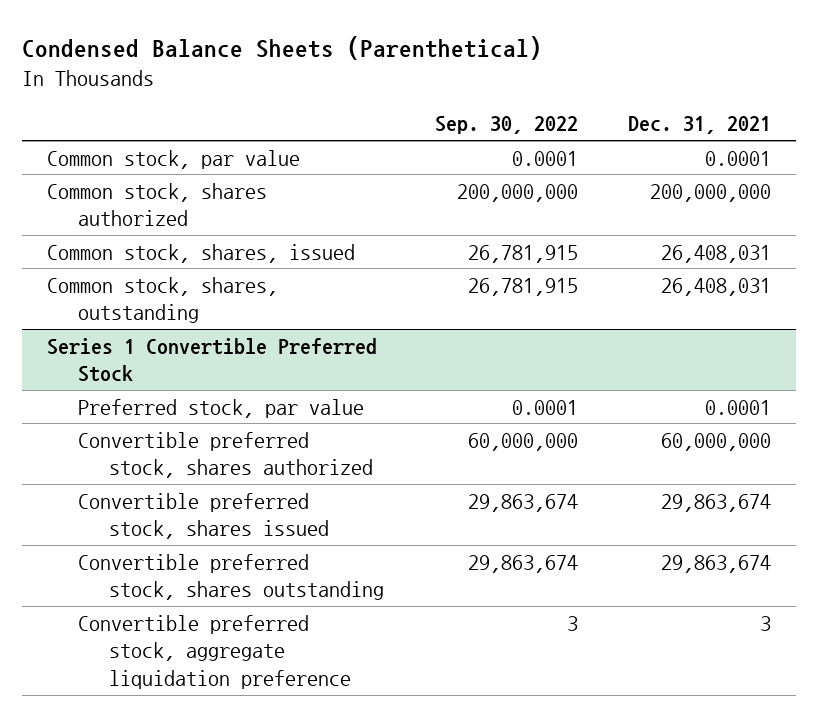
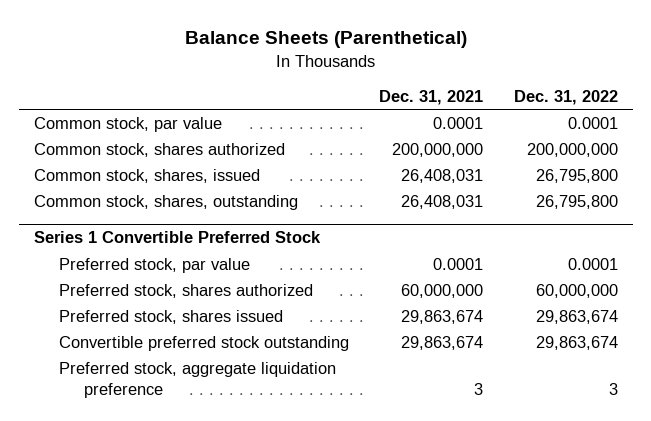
[21,35,542,60] Condensed Balance Sheets (Parenthetical) -> [184,31,467,49] Balance Sheets (Parenthetical)
[434,116,578,135] Sep. 30, 2022 -> none
none -> [513,90,618,106] Dec. 31, 2022
[78,431,374,479] Convertible preferred stock, shares authorized -> [59,283,314,298] Preferred stock, shares authorized
[78,492,330,540] Convertible preferred stock, shares issued -> [59,309,284,324] Preferred stock, shares issued
[78,553,385,601] Convertible preferred stock, shares outstanding -> [59,335,350,351] Convertible preferred stock outstanding
[78,614,352,689] Convertible preferred stock, aggregate liquidation preference -> [59,361,337,399] Preferred stock, aggregate liquidation preference

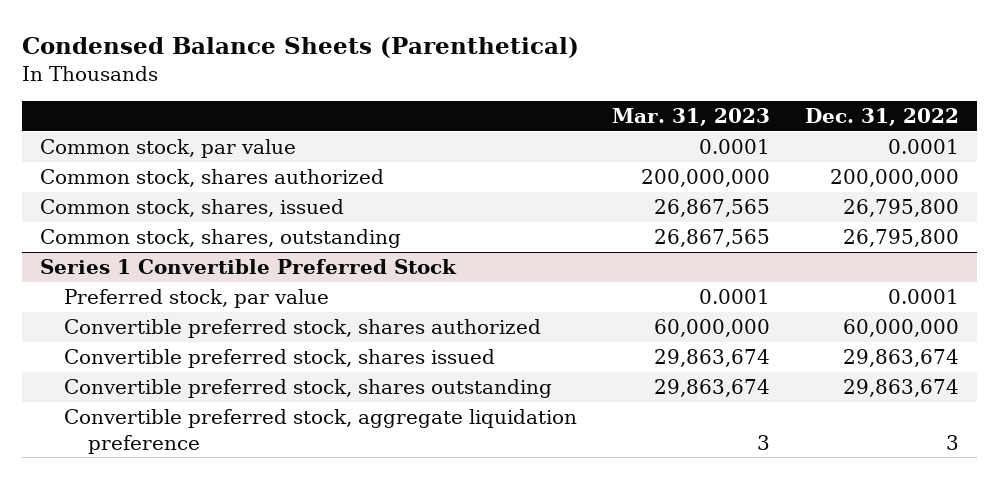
[184,31,467,49] Balance Sheets (Parenthetical) -> [22,36,580,58] Condensed Balance Sheets (Parenthetical)
[379,90,484,106] Dec. 31, 2021 -> none
none -> [611,108,770,127] Mar. 31, 2023
[59,283,314,298] Preferred stock, shares authorized -> [63,319,541,339] Convertible preferred stock, shares authorized
[59,309,284,324] Preferred stock, shares issued -> [63,349,495,369] Convertible preferred stock, shares issued
[59,335,350,351] Convertible preferred stock outstanding -> [63,379,552,399] Convertible preferred stock, shares outstanding
[59,361,337,399] Preferred stock, aggregate liquidation preference -> [63,409,577,454] Convertible preferred stock, aggregate liquidation preference

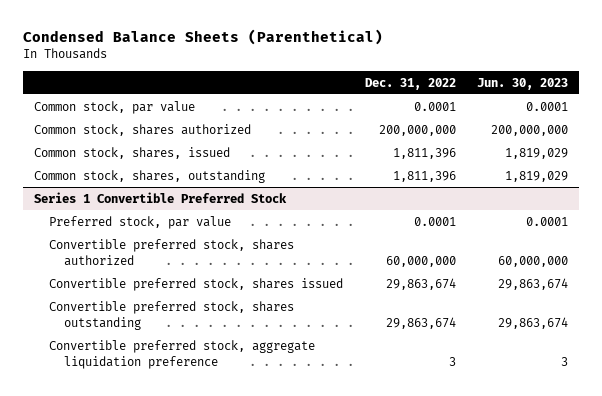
[611,108,770,127] Mar. 31, 2023 -> none
none -> [477,77,569,90] Jun. 30, 2023
[843,199,960,218] 26,795,800 -> [392,147,456,159] 1,811,396
[843,229,960,248] 26,795,800 -> [392,170,456,182] 1,811,396

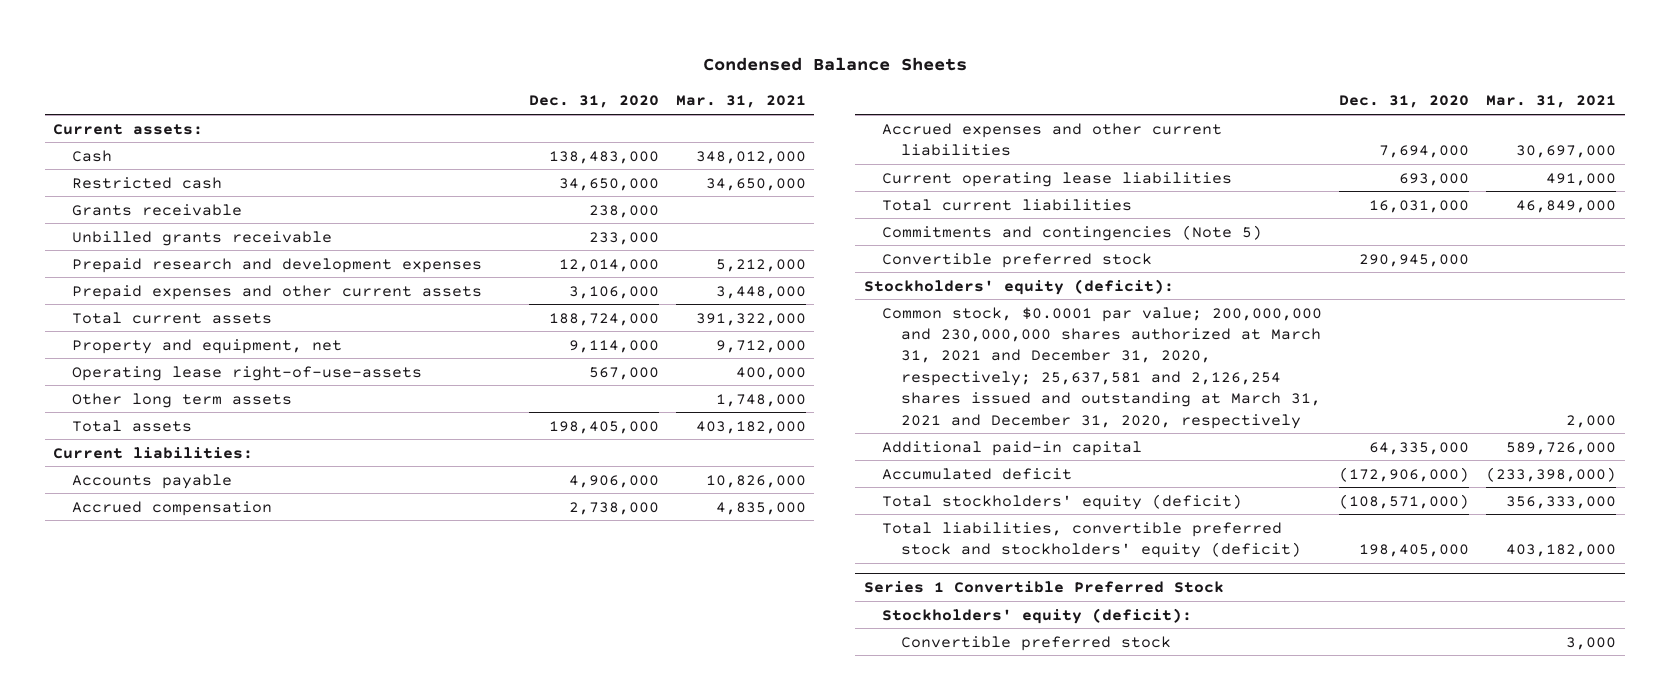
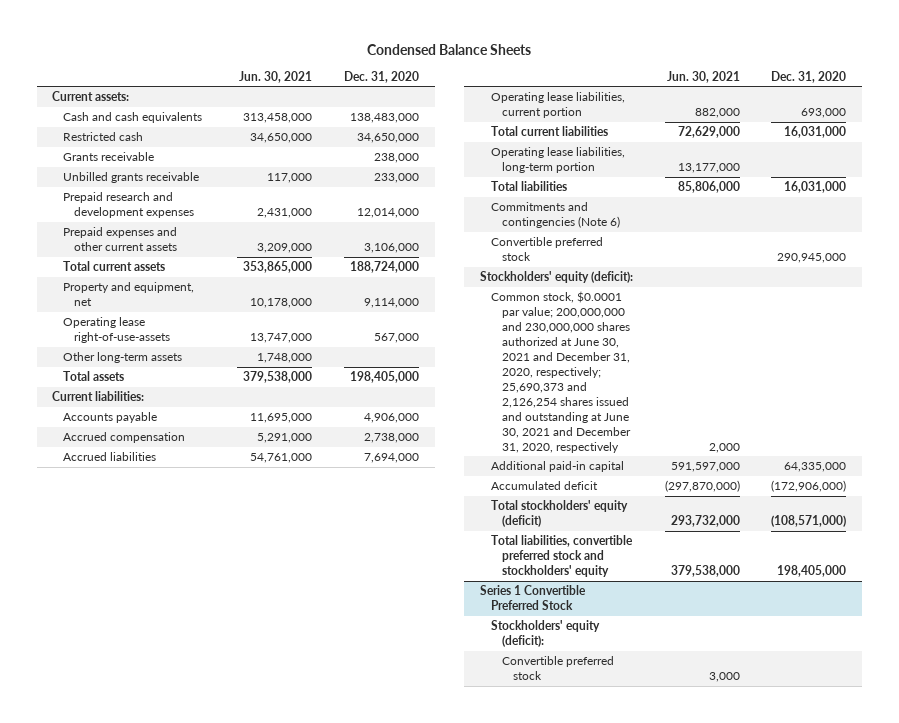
[675,95,806,109] Mar. 31, 2021 -> none
none -> [239,70,313,83] Jun. 30, 2021
[71,149,112,162] Cash -> [63,112,203,124] Cash and cash equivalents
[71,392,292,408] Other long term assets -> [63,352,183,364] Other long-term assets
[882,122,1223,156] Accrued expenses and other current liabilities -> [63,452,157,462] Accrued liabilities
[882,171,1233,187] Current operating lease liabilities -> [490,92,625,119] Operating lease liabilities, current portion
none -> [490,147,625,174] Operating lease liabilities, long-term portion
none -> [490,181,567,192] Total liabilities
[882,224,1263,241] Commitments and contingencies (Note 5) -> [490,202,620,229] Commitments and contingencies (Note 6)
[882,306,1323,429] Common stock, $0.0001 par value; 200,000,000 and 230,000,000 shares authorized at March 31, 2021 and December 31, 2020, respectively; 25,637,581 and 2,126,254 shares issued and outstanding at March 31, 2021 and December 31, 2020, respectively -> [490,291,631,453] Common stock, $0.0001 par value; 200,000,000 and 230,000,000 shares authorized at June 30, 2021 and December 31, 2020, respectively; 25,690,373 and 2,126,254 shares issued and outstanding at June 30, 2021 and December 31, 2020, respectively
[882,521,1302,558] Total liabilities, convertible preferred stock and stockholders' equity (deficit) -> [490,535,633,578] Total liabilities, convertible preferred stock and stockholders' equity

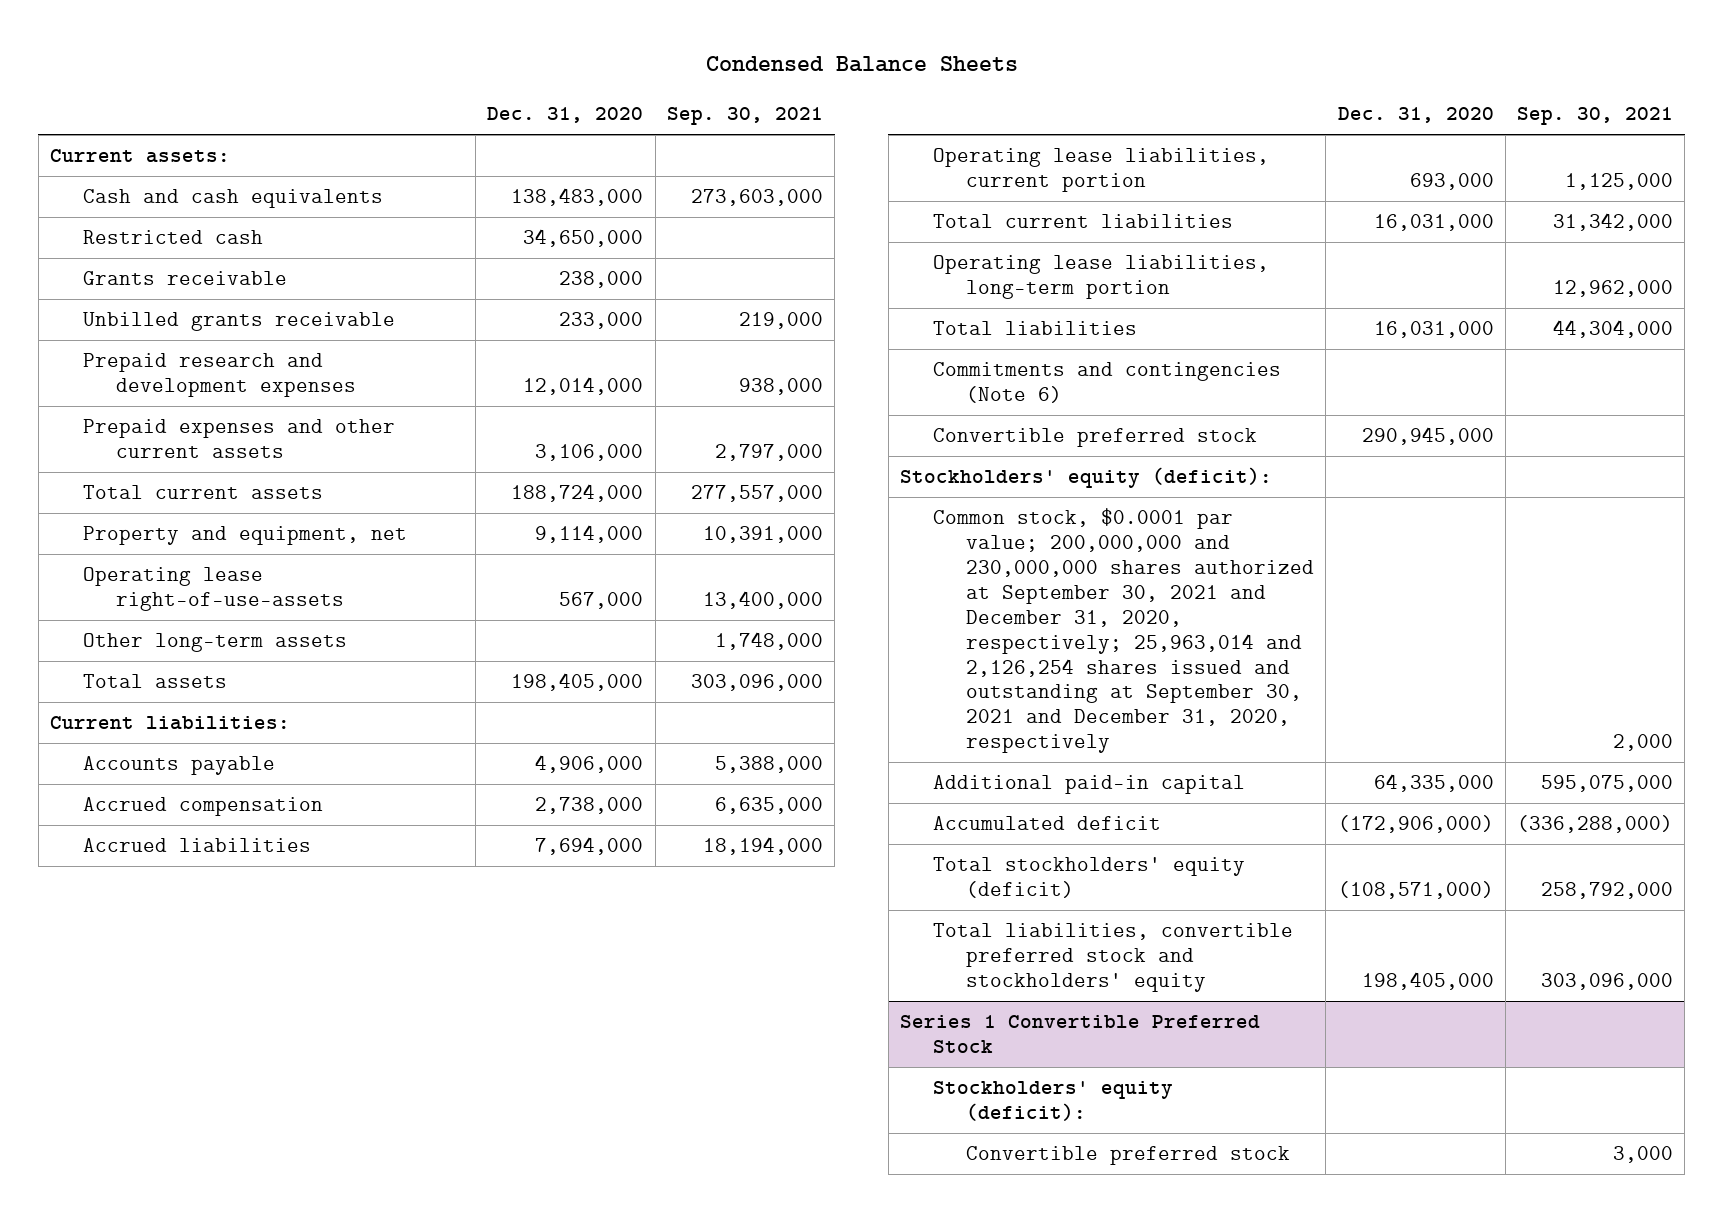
[239,70,313,83] Jun. 30, 2021 -> none
none -> [666,107,823,126] Sep. 30, 2021
[490,291,631,453] Common stock, $0.0001 par value; 200,000,000 and 230,000,000 shares authorized at June 30, 2021 and December 31, 2020, respectively; 25,690,373 and 2,126,254 shares issued and outstanding at June 30, 2021 and December 31, 2020, respectively -> [933,508,1315,754] Common stock, $0.0001 par value; 200,000,000 and 230,000,000 shares authorized at September 30, 2021 and December 31, 2020, respectively; 25,963,014 and 2,126,254 shares issued and outstanding at September 30, 2021 and December 31, 2020, respectively

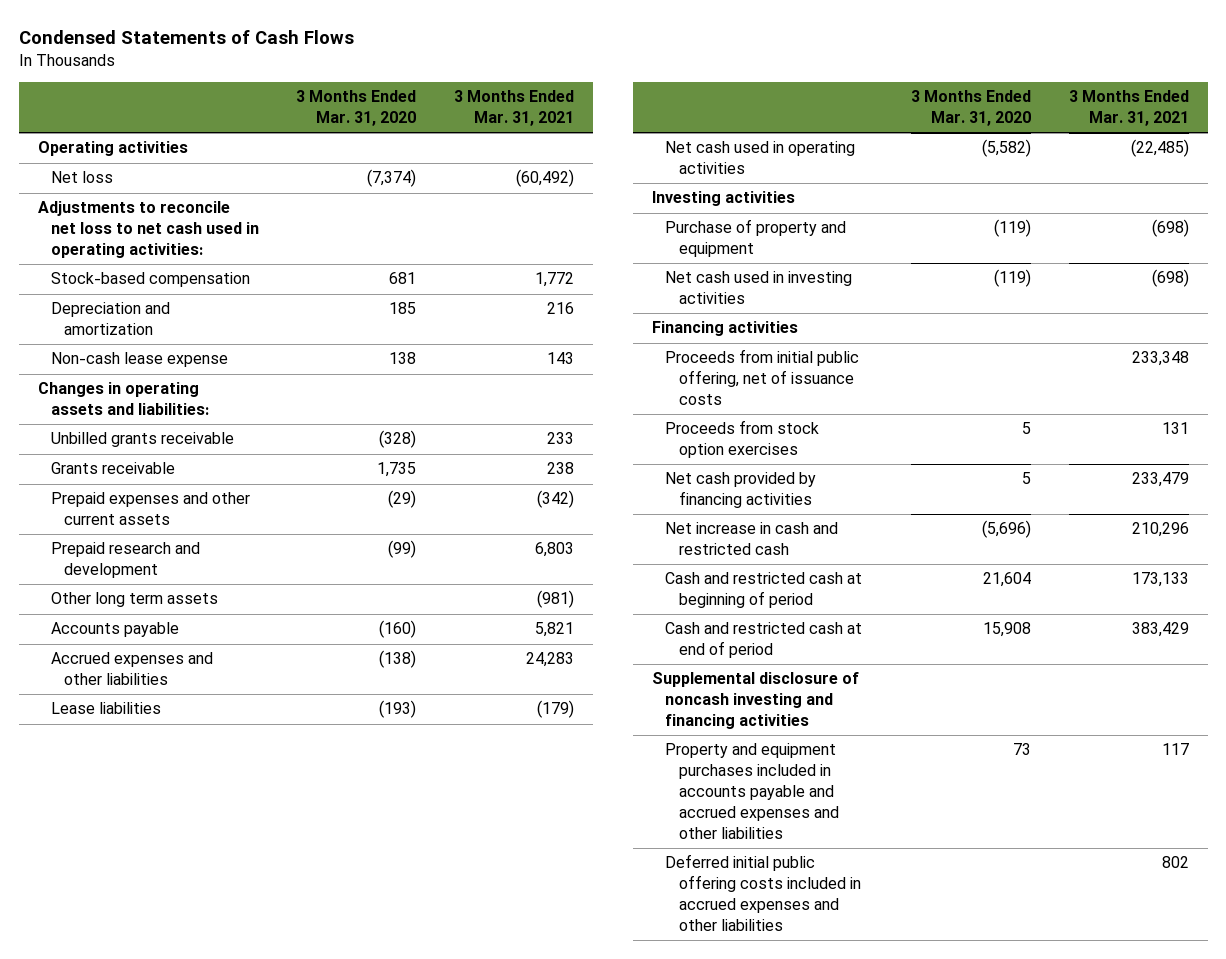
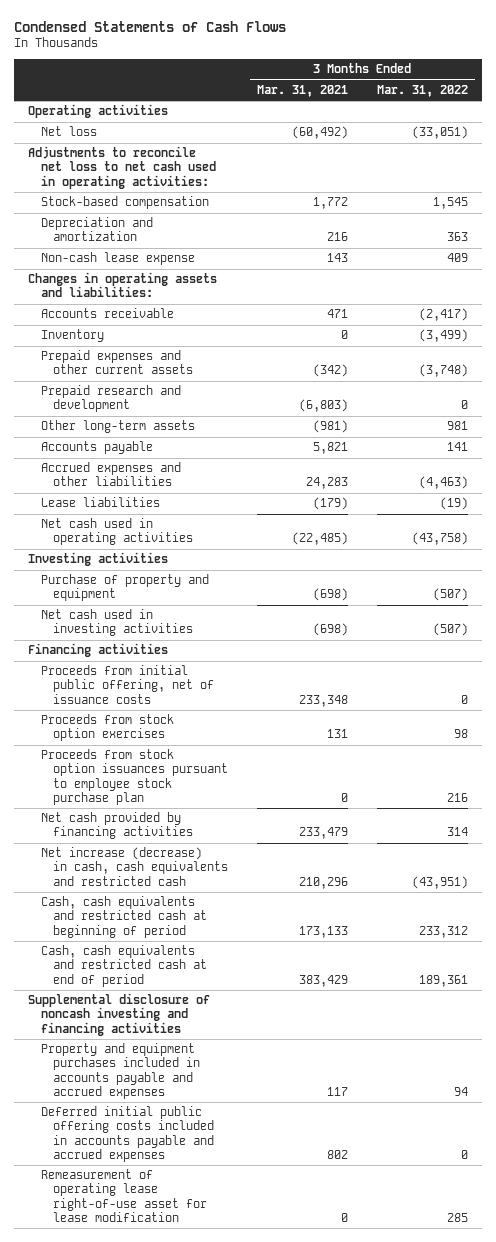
[296,90,417,127] 3 Months Ended Mar. 31, 2020 -> none
none -> [376,84,468,97] Mar. 31, 2022
[50,432,234,448] Unbilled grants receivable -> none
[50,462,175,475] Grants receivable -> none
none -> [40,308,174,319] Accounts receivable
none -> [40,329,104,343] Inventory
[535,542,575,558] 6,803 -> [298,399,348,413] (6,803)
[50,592,218,608] Other long term assets -> [40,420,195,434] Other long-term assets
none -> [40,749,229,805] Proceeds from stock option issuances pursuant to employee stock purchase plan
[665,522,839,556] Net increase in cash and restricted cash -> [40,847,229,886] Net increase (decrease) in cash, cash equivalents and restricted cash
[665,572,863,609] Cash and restricted cash at beginning of period -> [40,896,208,938] Cash, cash equivalents and restricted cash at beginning of period
[665,622,863,659] Cash and restricted cash at end of period -> [40,945,208,987] Cash, cash equivalents and restricted cash at end of period
[665,743,839,840] Property and equipment purchases included in accounts payable and accrued expenses and other liabilities -> [40,1043,201,1099] Property and equipment purchases included in accounts payable and accrued expenses
[665,854,861,932] Deferred initial public offering costs included in accrued expenses and other liabilities -> [40,1106,215,1162] Deferred initial public offering costs included in accounts payable and accrued expenses
none -> [40,1169,208,1222] Remeasurement of operating lease right-of-use asset for lease modification

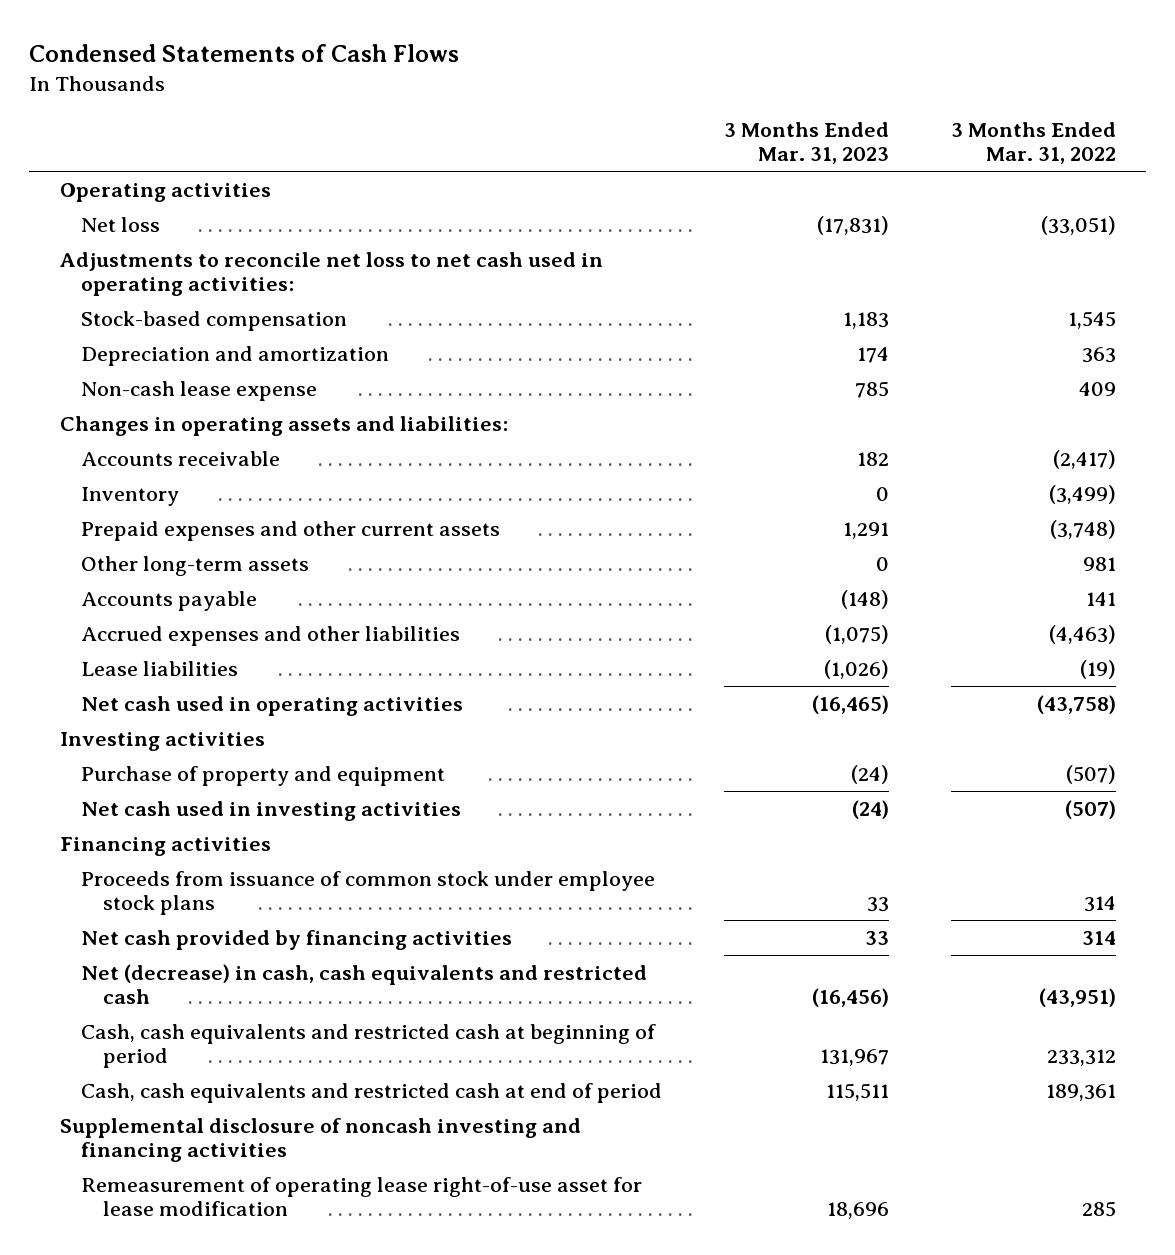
[256,84,348,97] Mar. 31, 2021 -> none
none -> [723,121,889,165] 3 Months Ended Mar. 31, 2023
[40,385,181,413] Prepaid research and development -> none
[40,665,215,704] Proceeds from initial public offering, net of issuance costs -> none
[40,714,174,742] Proceeds from stock option exercises -> none
[40,749,229,805] Proceeds from stock option issuances pursuant to employee stock purchase plan -> [81,870,656,916] Proceeds from issuance of common stock under employee stock plans
[446,792,468,802] 216 -> [1083,896,1116,913] 314
[40,847,229,886] Net increase (decrease) in cash, cash equivalents and restricted cash -> [81,963,648,1005] Net (decrease) in cash, cash equivalents and restricted cash
[40,1043,201,1099] Property and equipment purchases included in accounts payable and accrued expenses -> none
[40,1106,215,1162] Deferred initial public offering costs included in accounts payable and accrued expenses -> none

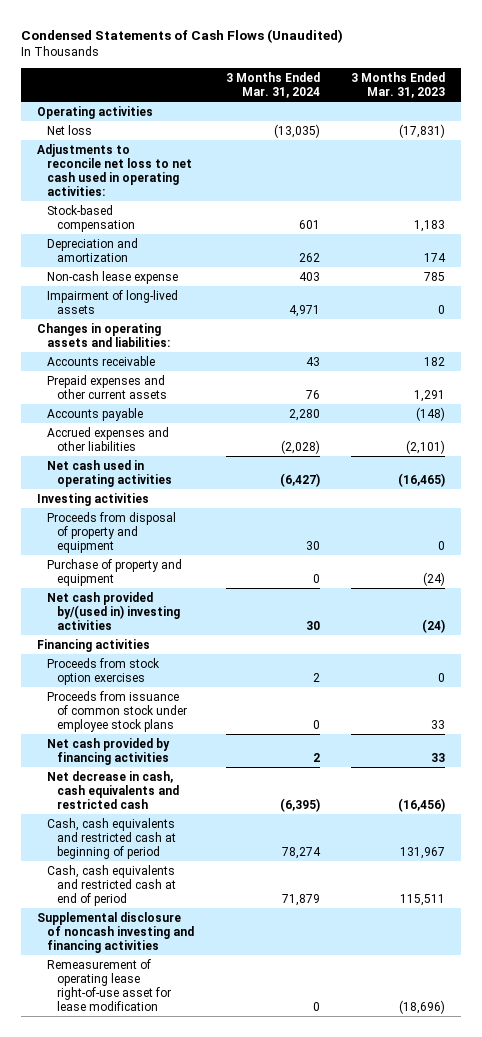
[28,43,459,62] Condensed Statements of Cash Flows -> [21,28,344,43] Condensed Statements of Cash Flows (Unaudited)
[950,121,1116,165] 3 Months Ended Mar. 31, 2022 -> none
none -> [225,71,320,98] 3 Months Ended Mar. 31, 2024
none -> [47,289,179,314] Impairment of long-lived assets
[81,486,180,506] Inventory -> none
[81,555,310,576] Other long-term assets -> none
[81,660,239,676] Lease liabilities -> none
[824,624,889,644] (1,075) -> [405,439,445,454] (2,101)
none -> [47,511,177,553] Proceeds from disposal of property and equipment
[81,800,462,821] Net cash used in investing activities -> [47,591,181,630] Net cash provided by/(used in) investing activities
none -> [47,657,161,685] Proceeds from stock option exercises
[81,963,648,1005] Net (decrease) in cash, cash equivalents and restricted cash -> [47,770,180,809] Net decrease in cash, cash equivalents and restricted cash
[826,1202,889,1220] 18,696 -> [398,999,445,1014] (18,696)

